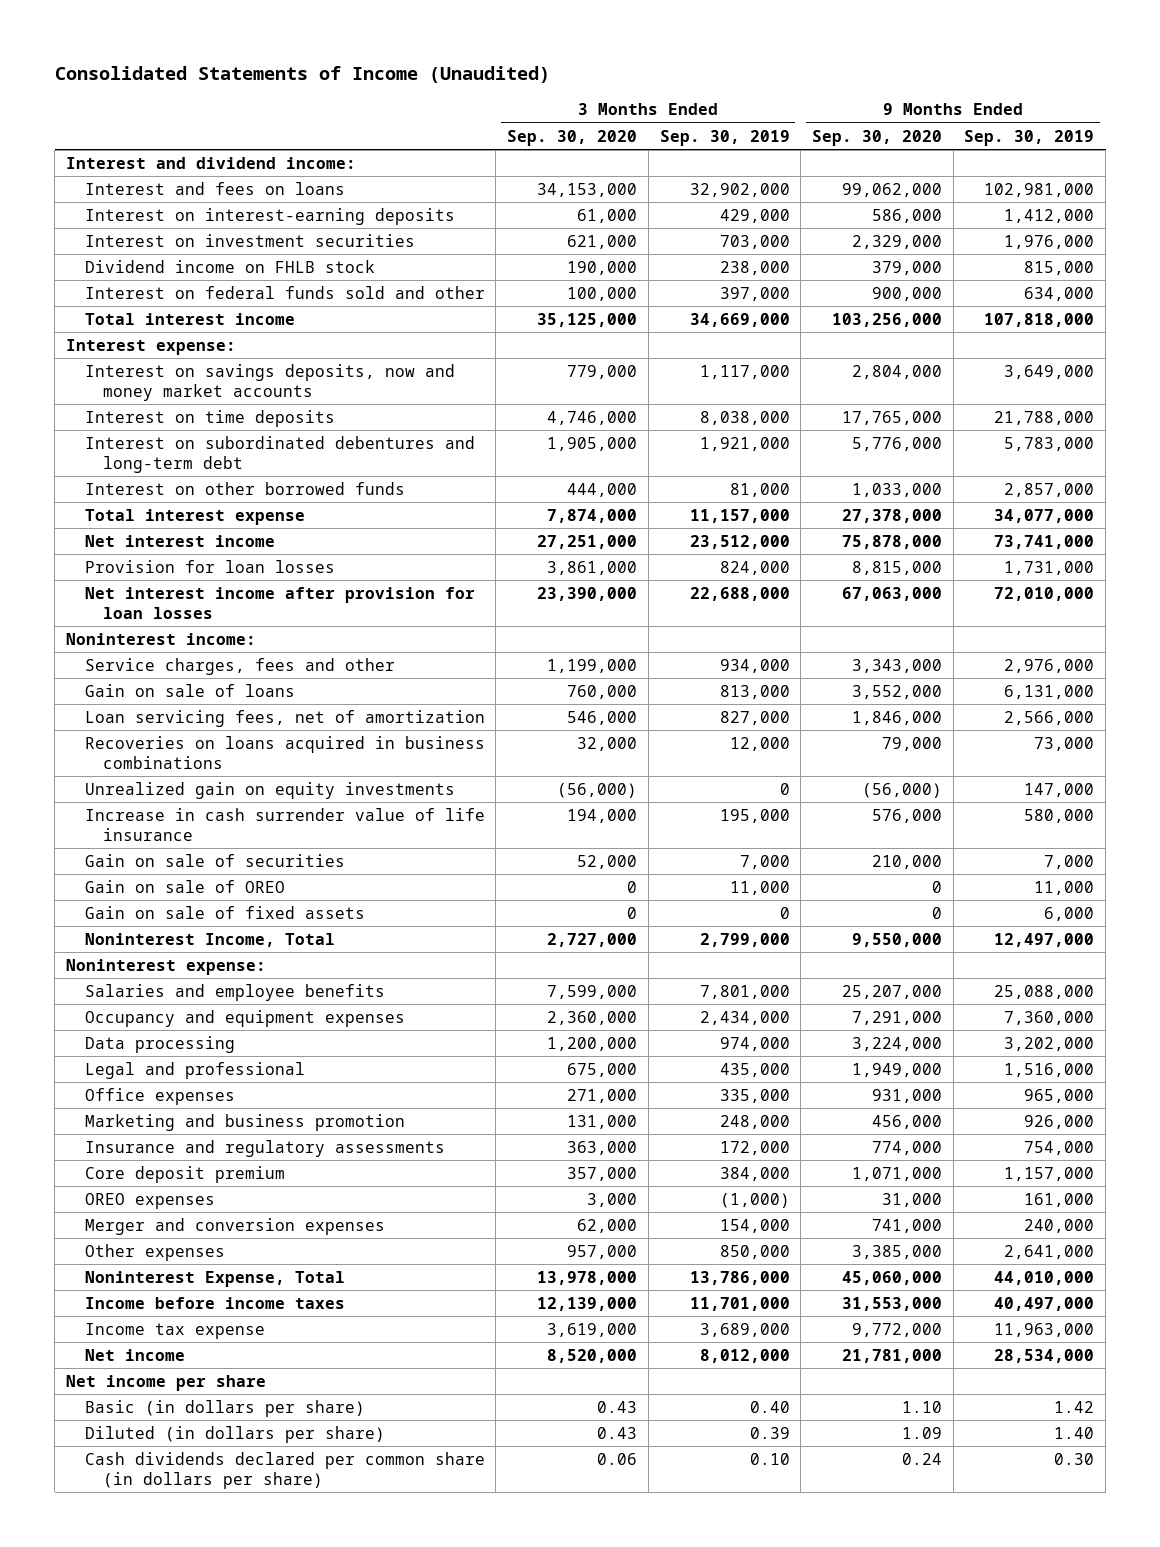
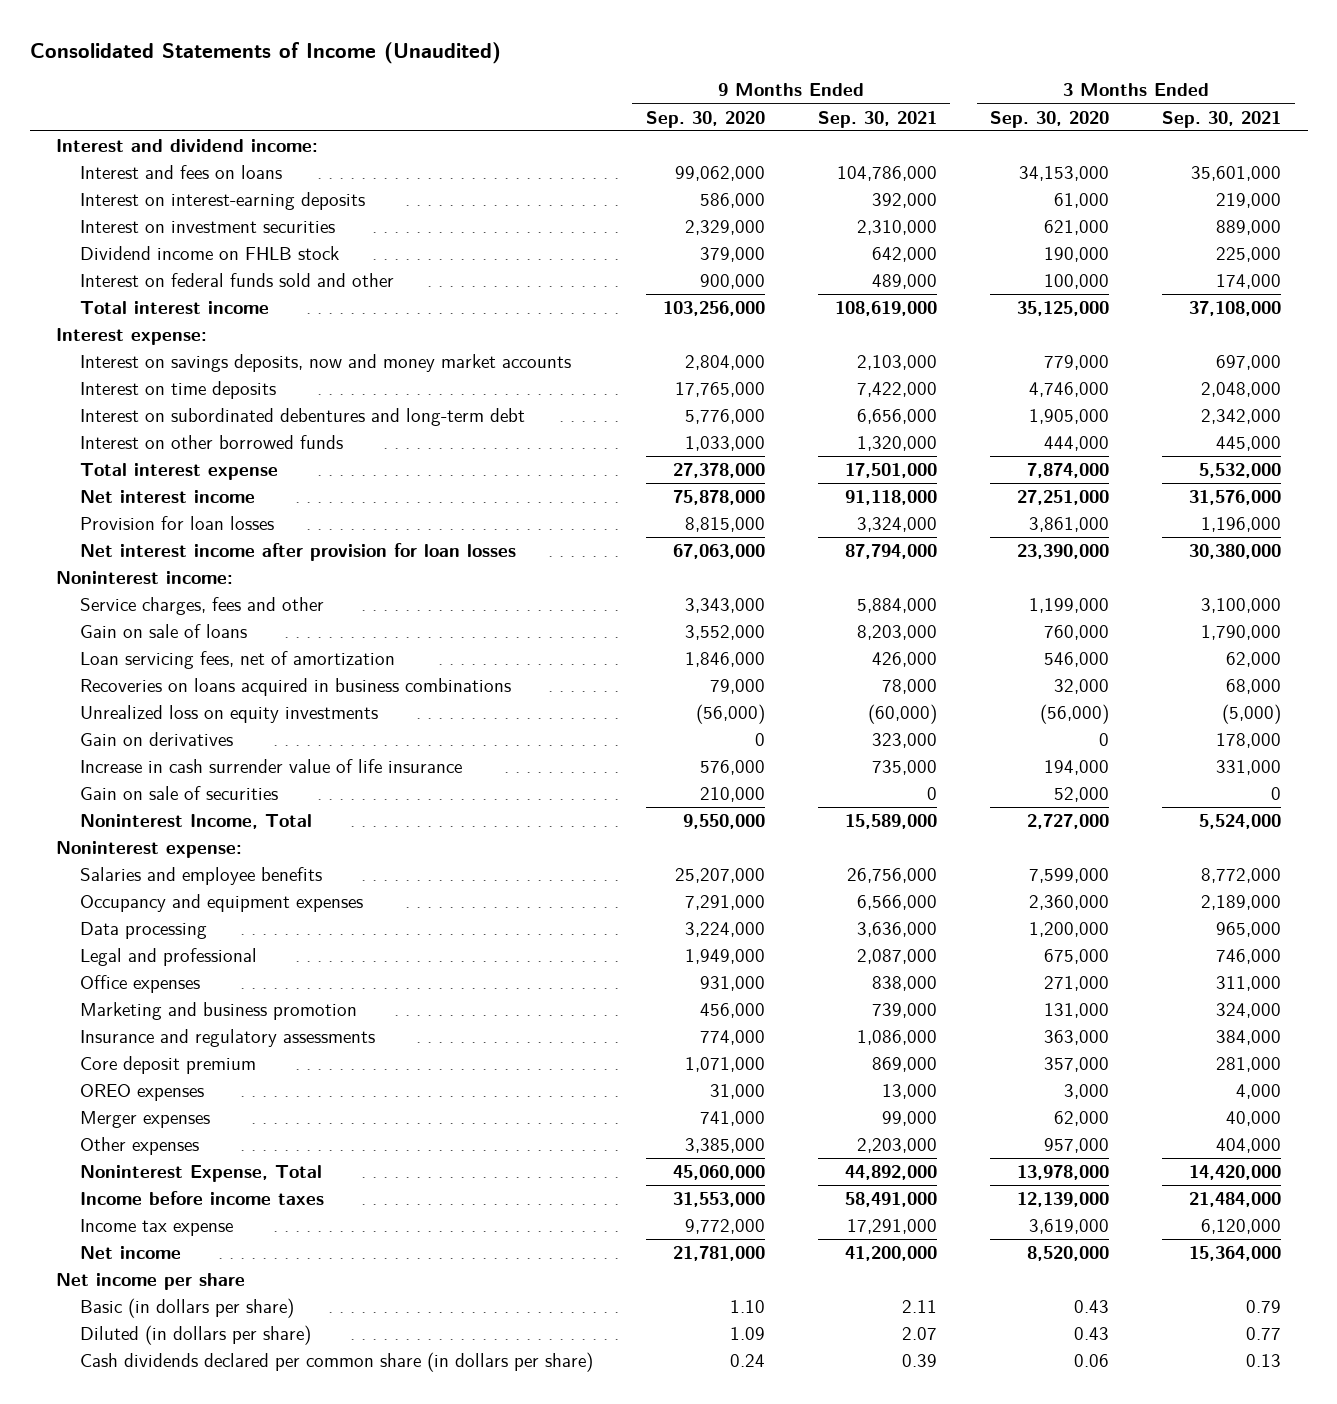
[659,129,790,146] Sep. 30, 2019 -> none
[964,129,1095,146] Sep. 30, 2019 -> none
none -> [817,110,937,128] Sep. 30, 2021
none -> [1162,110,1282,128] Sep. 30, 2021
[84,782,455,800] Unrealized gain on equity investments -> [79,705,378,724] Unrealized loss on equity investments
none -> [79,732,233,747] Gain on derivatives
[84,880,285,894] Gain on sale of OREO -> none
[84,906,365,920] Gain on sale of fixed assets -> none
[84,1218,385,1236] Merger and conversion expenses -> [79,1111,210,1129] Merger expenses

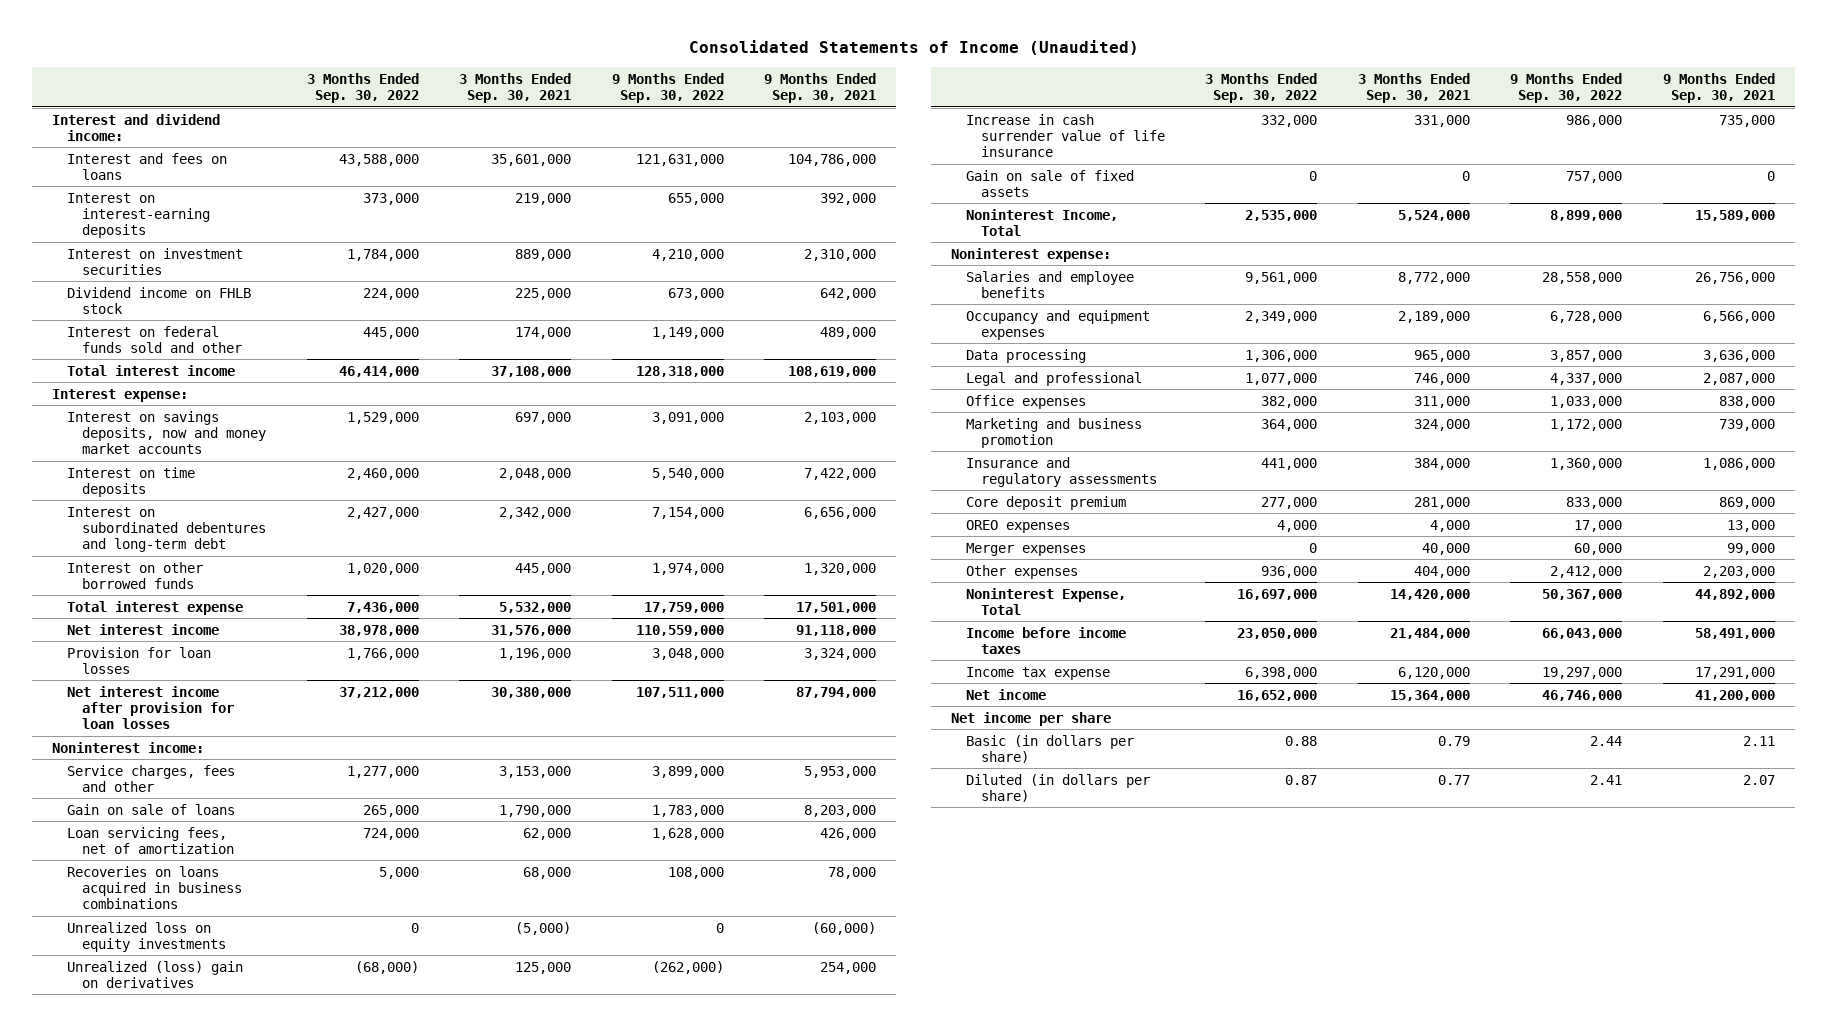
[645,110,765,128] Sep. 30, 2020 -> none
[990,110,1110,128] Sep. 30, 2020 -> none
none -> [306,72,419,104] 3 Months Ended Sep. 30, 2022
none -> [611,72,724,104] 9 Months Ended Sep. 30, 2022
[856,598,937,614] 5,884,000 -> [804,765,877,778] 5,953,000
[1201,598,1282,614] 3,100,000 -> [499,765,572,778] 3,153,000
[79,732,233,747] Gain on derivatives -> [67,960,244,988] Unrealized (loss) gain on derivatives
[871,733,937,749] 323,000 -> [820,961,877,974] 254,000
[1216,733,1282,749] 178,000 -> [515,961,572,974] 125,000
[79,786,278,801] Gain on sale of securities -> [965,169,1134,197] Gain on sale of fixed assets
[79,1352,593,1373] Cash dividends declared per common share (in dollars per share) -> none

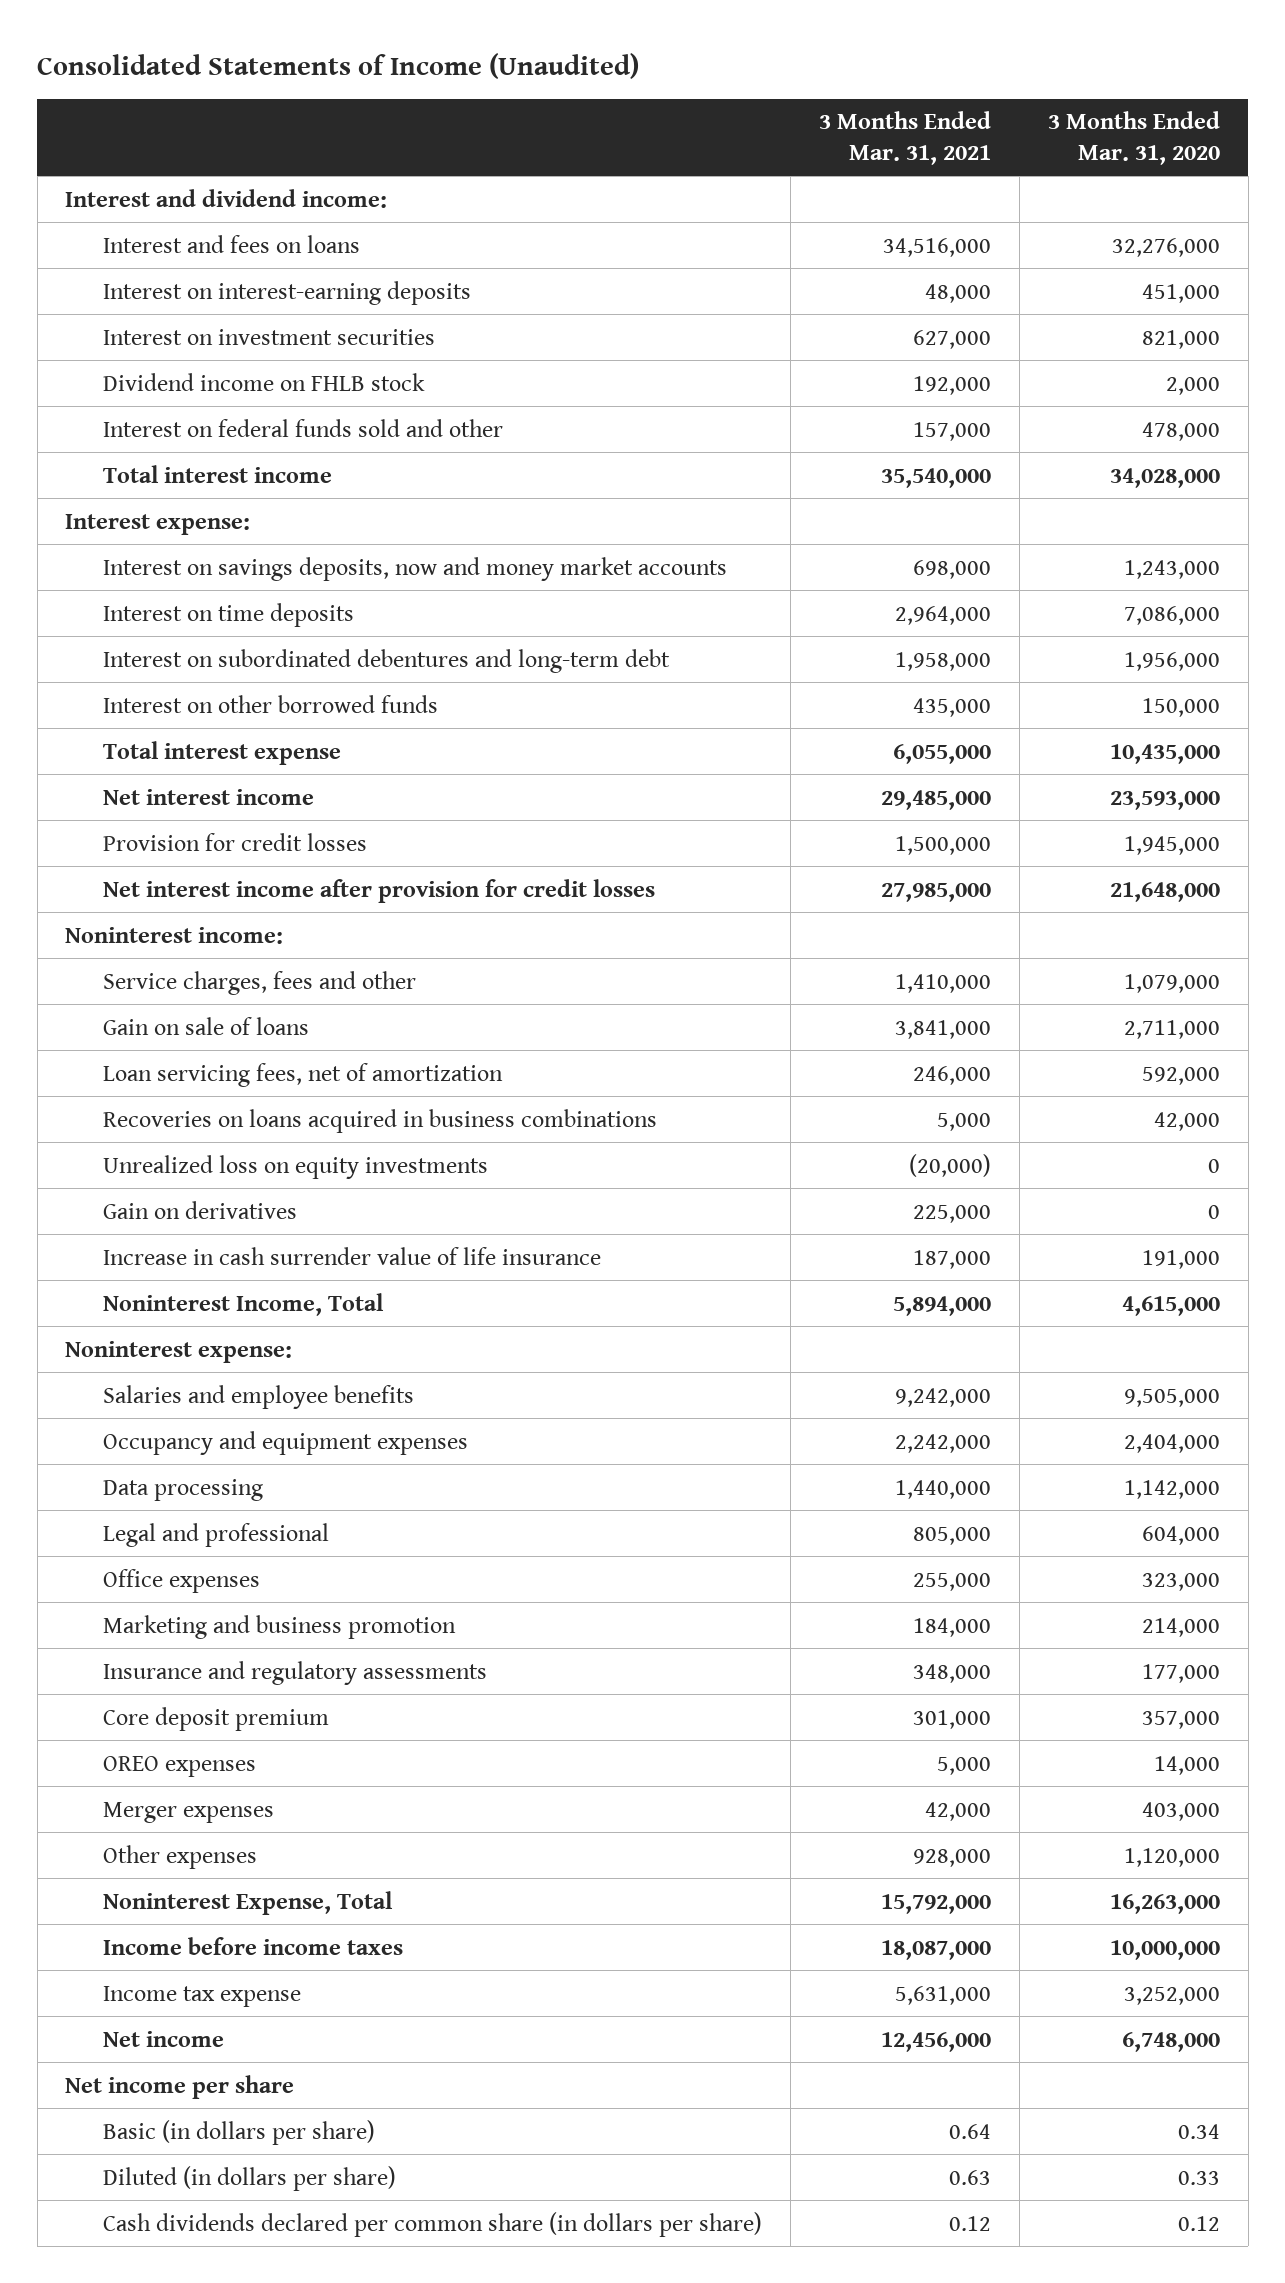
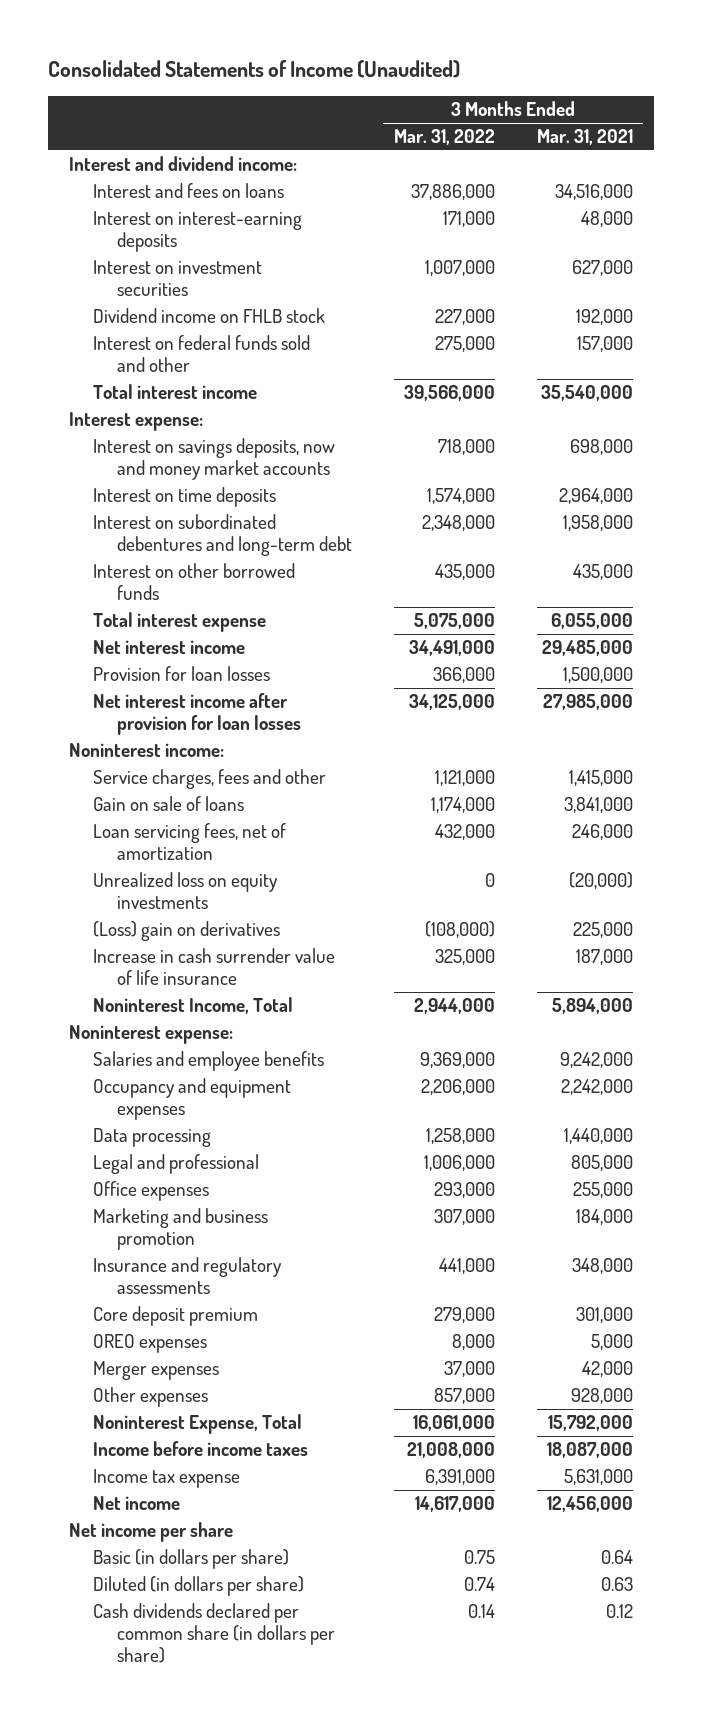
[1047,111,1220,165] 3 Months Ended Mar. 31, 2020 -> none
none -> [393,129,495,146] Mar. 31, 2022
[103,832,368,851] Provision for credit losses -> [92,666,270,682] Provision for loan losses
[103,878,656,903] Net interest income after provision for credit losses -> [92,693,301,736] Net interest income after provision for loan losses
[895,973,992,993] 1,410,000 -> [568,770,633,787] 1,415,000
[103,1108,658,1133] Recoveries on loans acquired in business combinations -> none
[103,1200,298,1219] Gain on derivatives -> [92,921,280,942] (Loss) gain on derivatives

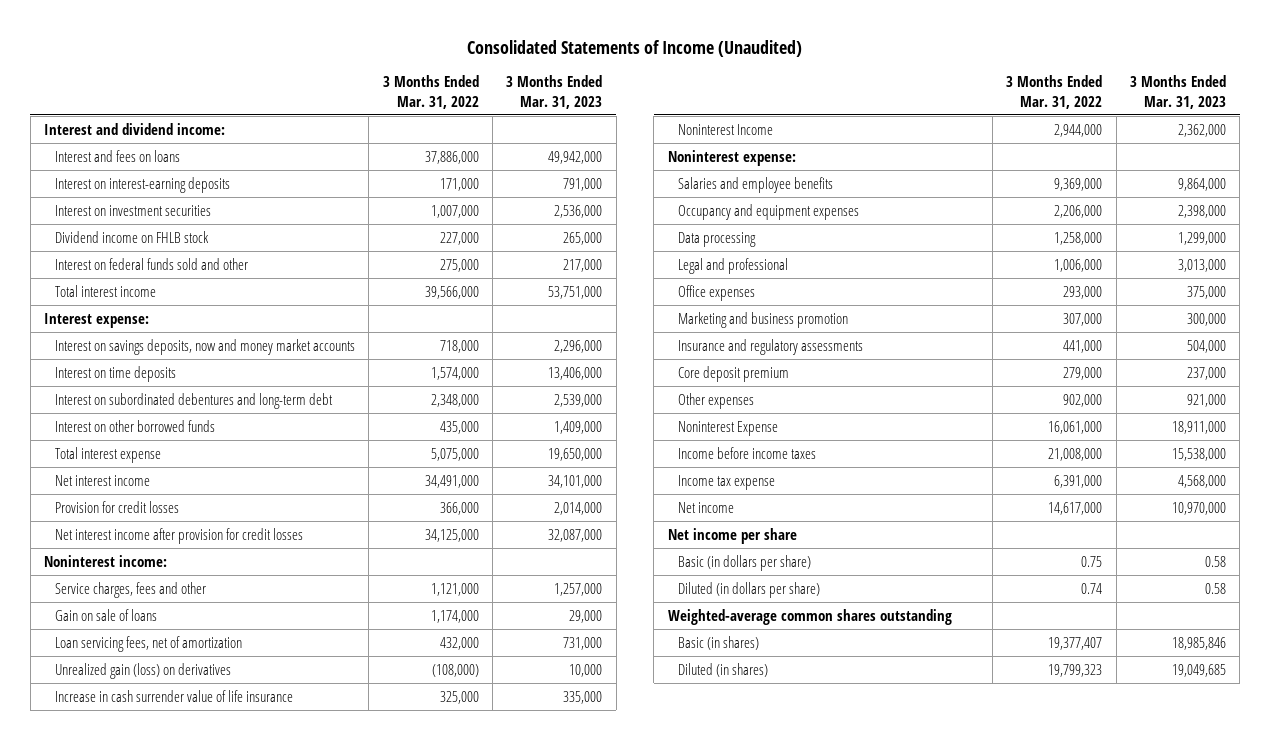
[536,129,633,146] Mar. 31, 2021 -> none
none -> [506,75,603,109] 3 Months Ended Mar. 31, 2023
[92,666,270,682] Provision for loan losses -> [54,500,179,513] Provision for credit losses
[92,693,301,736] Net interest income after provision for loan losses -> [54,527,303,544] Net interest income after provision for credit losses
[92,872,278,910] Unrealized loss on equity investments -> none
[92,921,280,942] (Loss) gain on derivatives -> [54,662,231,679] Unrealized gain (loss) on derivatives
[92,997,293,1015] Noninterest Income, Total -> [678,123,774,135] Noninterest Income
[92,1334,207,1354] OREO expenses -> none
[92,1361,219,1381] Merger expenses -> none
[433,1388,495,1405] 857,000 -> [1063,393,1103,407] 902,000
[92,1414,302,1435] Noninterest Expense, Total -> [678,420,779,436] Noninterest Expense
[92,1603,335,1664] Cash dividends declared per common share (in dollars per share) -> none
none -> [667,608,952,625] Weighted-average common shares outstanding
none -> [678,635,760,650] Basic (in shares)
none -> [678,662,769,677] Diluted (in shares)

